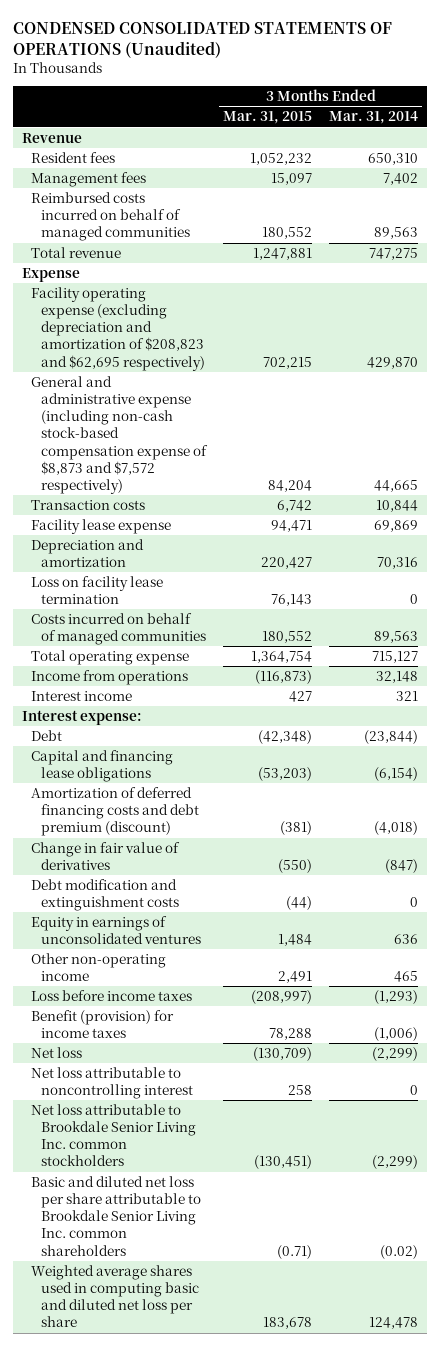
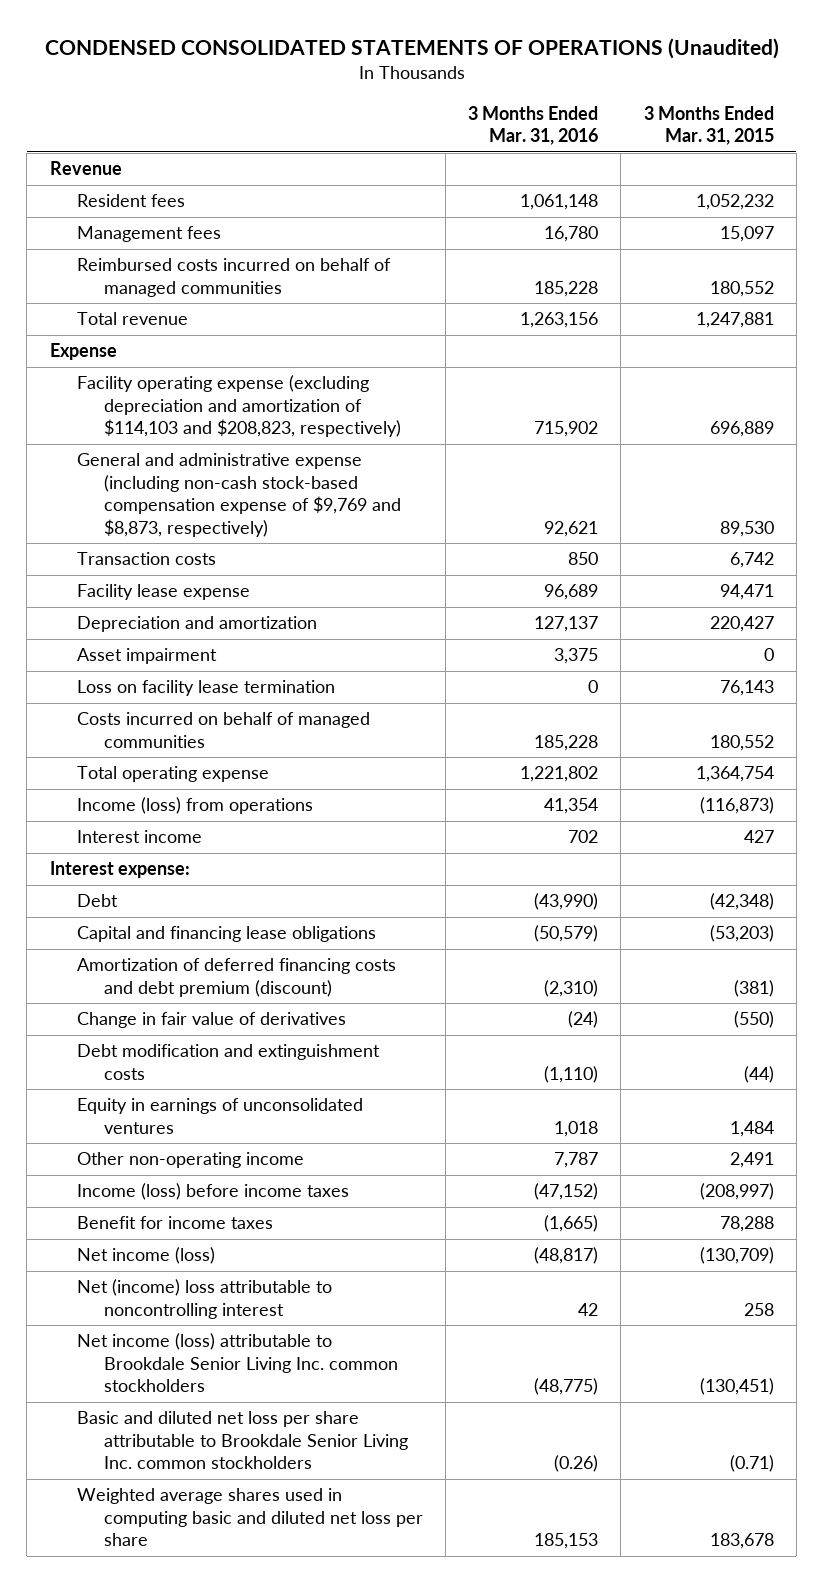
[329,111,419,125] Mar. 31, 2014 -> none
none -> [468,105,599,146] 3 Months Ended Mar. 31, 2016
[31,287,205,371] Facility operating expense (excluding depreciation and amortization of $208,823 and $62,695 respectively) -> [76,375,401,438] Facility operating expense (excluding depreciation and amortization of $114,103 and $208,823, respectively)
[262,356,312,369] 702,215 -> [709,421,774,438] 696,889
[31,376,208,494] General and administrative expense (including non-cash stock-based compensation expense of $8,873 and $7,572 respectively) -> [76,453,401,537] General and administrative expense (including non-cash stock-based compensation expense of $9,769 and $8,873, respectively)
[267,479,312,492] 84,204 -> [719,520,774,537] 89,530
none -> [76,648,217,665] Asset impairment
[31,670,189,686] Income from operations -> [76,797,313,815] Income (loss) from operations
[31,990,193,1002] Loss before income taxes -> [76,1183,349,1201] Income (loss) before income taxes
[31,1010,175,1039] Benefit (provision) for income taxes -> [76,1216,273,1230] Benefit for income taxes
[31,1047,83,1059] Net loss -> [76,1247,215,1265] Net income (loss)
[31,1067,193,1100] Net loss attributable to noncontrolling interest -> [76,1279,332,1319] Net (income) loss attributable to noncontrolling interest
[31,1104,196,1167] Net loss attributable to Brookdale Senior Living Inc. common stockholders -> [76,1333,398,1393] Net income (loss) attributable to Brookdale Senior Living Inc. common stockholders
[31,1176,201,1256] Basic and diluted net loss per share attributable to Brookdale Senior Living Inc. common shareholders -> [76,1411,408,1470] Basic and diluted net loss per share attributable to Brookdale Senior Living Inc. common stockholders

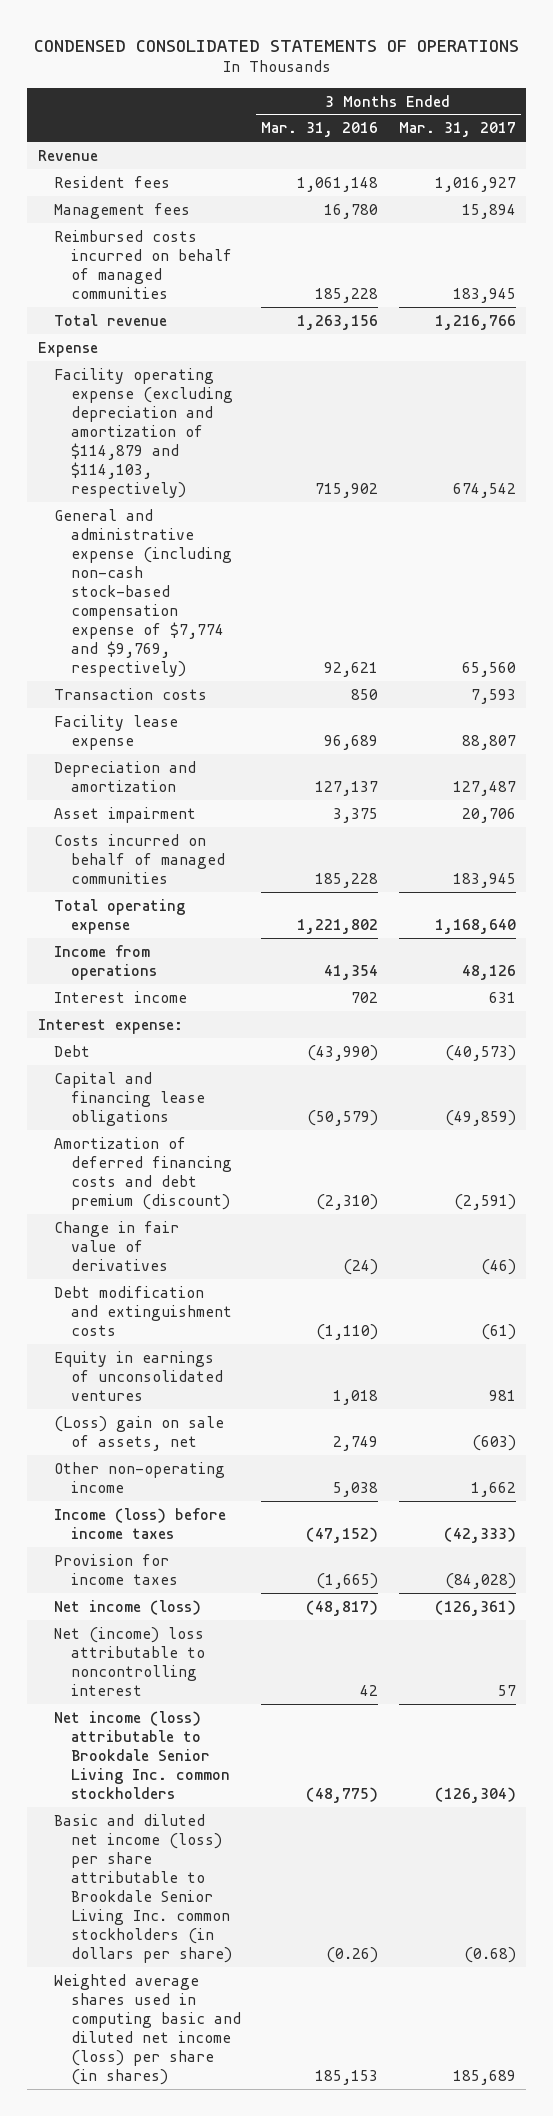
[44,37,779,59] CONDENSED CONSOLIDATED STATEMENTS OF OPERATIONS (Unaudited) -> [33,39,519,52] CONDENSED CONSOLIDATED STATEMENTS OF OPERATIONS
[643,105,774,146] 3 Months Ended Mar. 31, 2015 -> none
none -> [398,122,516,138] Mar. 31, 2017
[76,375,401,438] Facility operating expense (excluding depreciation and amortization of $114,103 and $208,823, respectively) -> [54,367,233,499] Facility operating expense (excluding depreciation and amortization of $114,879 and $114,103, respectively)
[76,453,401,537] General and administrative expense (including non-cash stock-based compensation expense of $9,769 and $8,873, respectively) -> [54,508,232,678] General and administrative expense (including non-cash stock-based compensation expense of $7,774 and $9,769, respectively)
[76,680,335,697] Loss on facility lease termination -> none
[76,797,313,815] Income (loss) from operations -> [54,944,157,980] Income from operations
none -> [54,1415,225,1451] (Loss) gain on sale of assets, net
[554,1152,599,1169] 7,787 -> [333,1481,379,1497] 5,038
[76,1216,273,1230] Benefit for income taxes -> [54,1553,178,1585] Provision for income taxes
[76,1411,408,1470] Basic and diluted net loss per share attributable to Brookdale Senior Living Inc. common stockholders -> [54,1813,232,1964] Basic and diluted net income (loss) per share attributable to Brookdale Senior Living Inc. common stockholders (in dollars per share)
[76,1488,423,1547] Weighted average shares used in computing basic and diluted net loss per share -> [54,1973,241,2085] Weighted average shares used in computing basic and diluted net income (loss) per share (in shares)

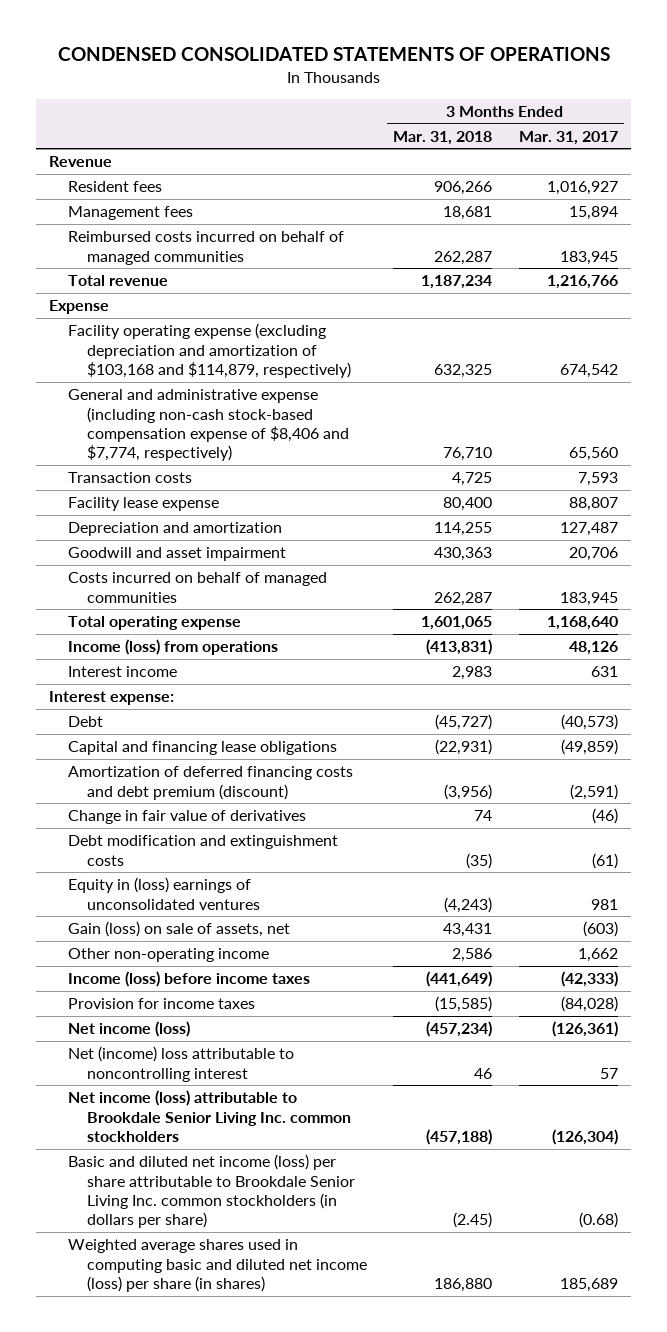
[261,122,379,138] Mar. 31, 2016 -> none
none -> [393,130,493,145] Mar. 31, 2018
[54,367,233,499] Facility operating expense (excluding depreciation and amortization of $114,879 and $114,103, respectively) -> [68,323,351,379] Facility operating expense (excluding depreciation and amortization of $103,168 and $114,879, respectively)
[54,508,232,678] General and administrative expense (including non-cash stock-based compensation expense of $7,774 and $9,769, respectively) -> [68,389,349,462] General and administrative expense (including non-cash stock-based compensation expense of $8,406 and $7,774, respectively)
[54,806,197,823] Asset impairment -> [68,547,287,562] Goodwill and asset impairment
[54,944,157,980] Income from operations -> [68,639,279,656] Income (loss) from operations
[54,1350,223,1401] Equity in earnings of unconsolidated ventures -> [68,877,260,910] Equity in (loss) earnings of unconsolidated ventures
[54,1415,225,1451] (Loss) gain on sale of assets, net -> [68,921,291,938] Gain (loss) on sale of assets, net

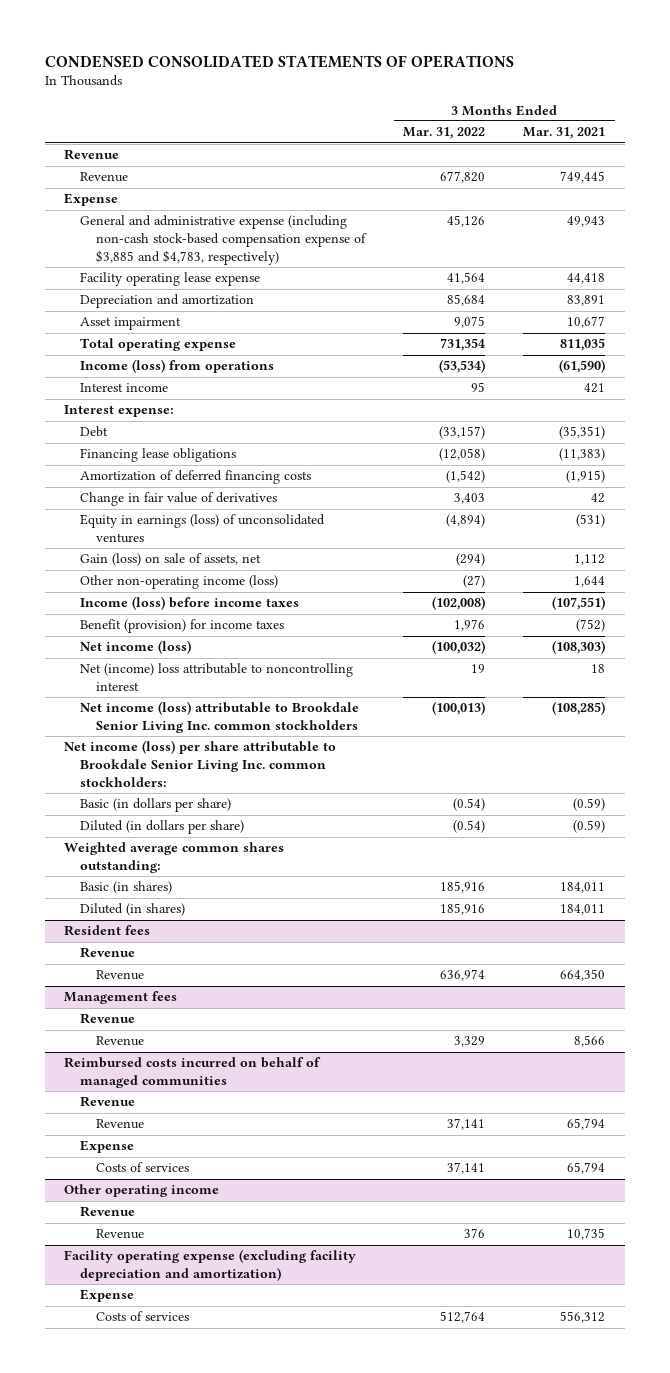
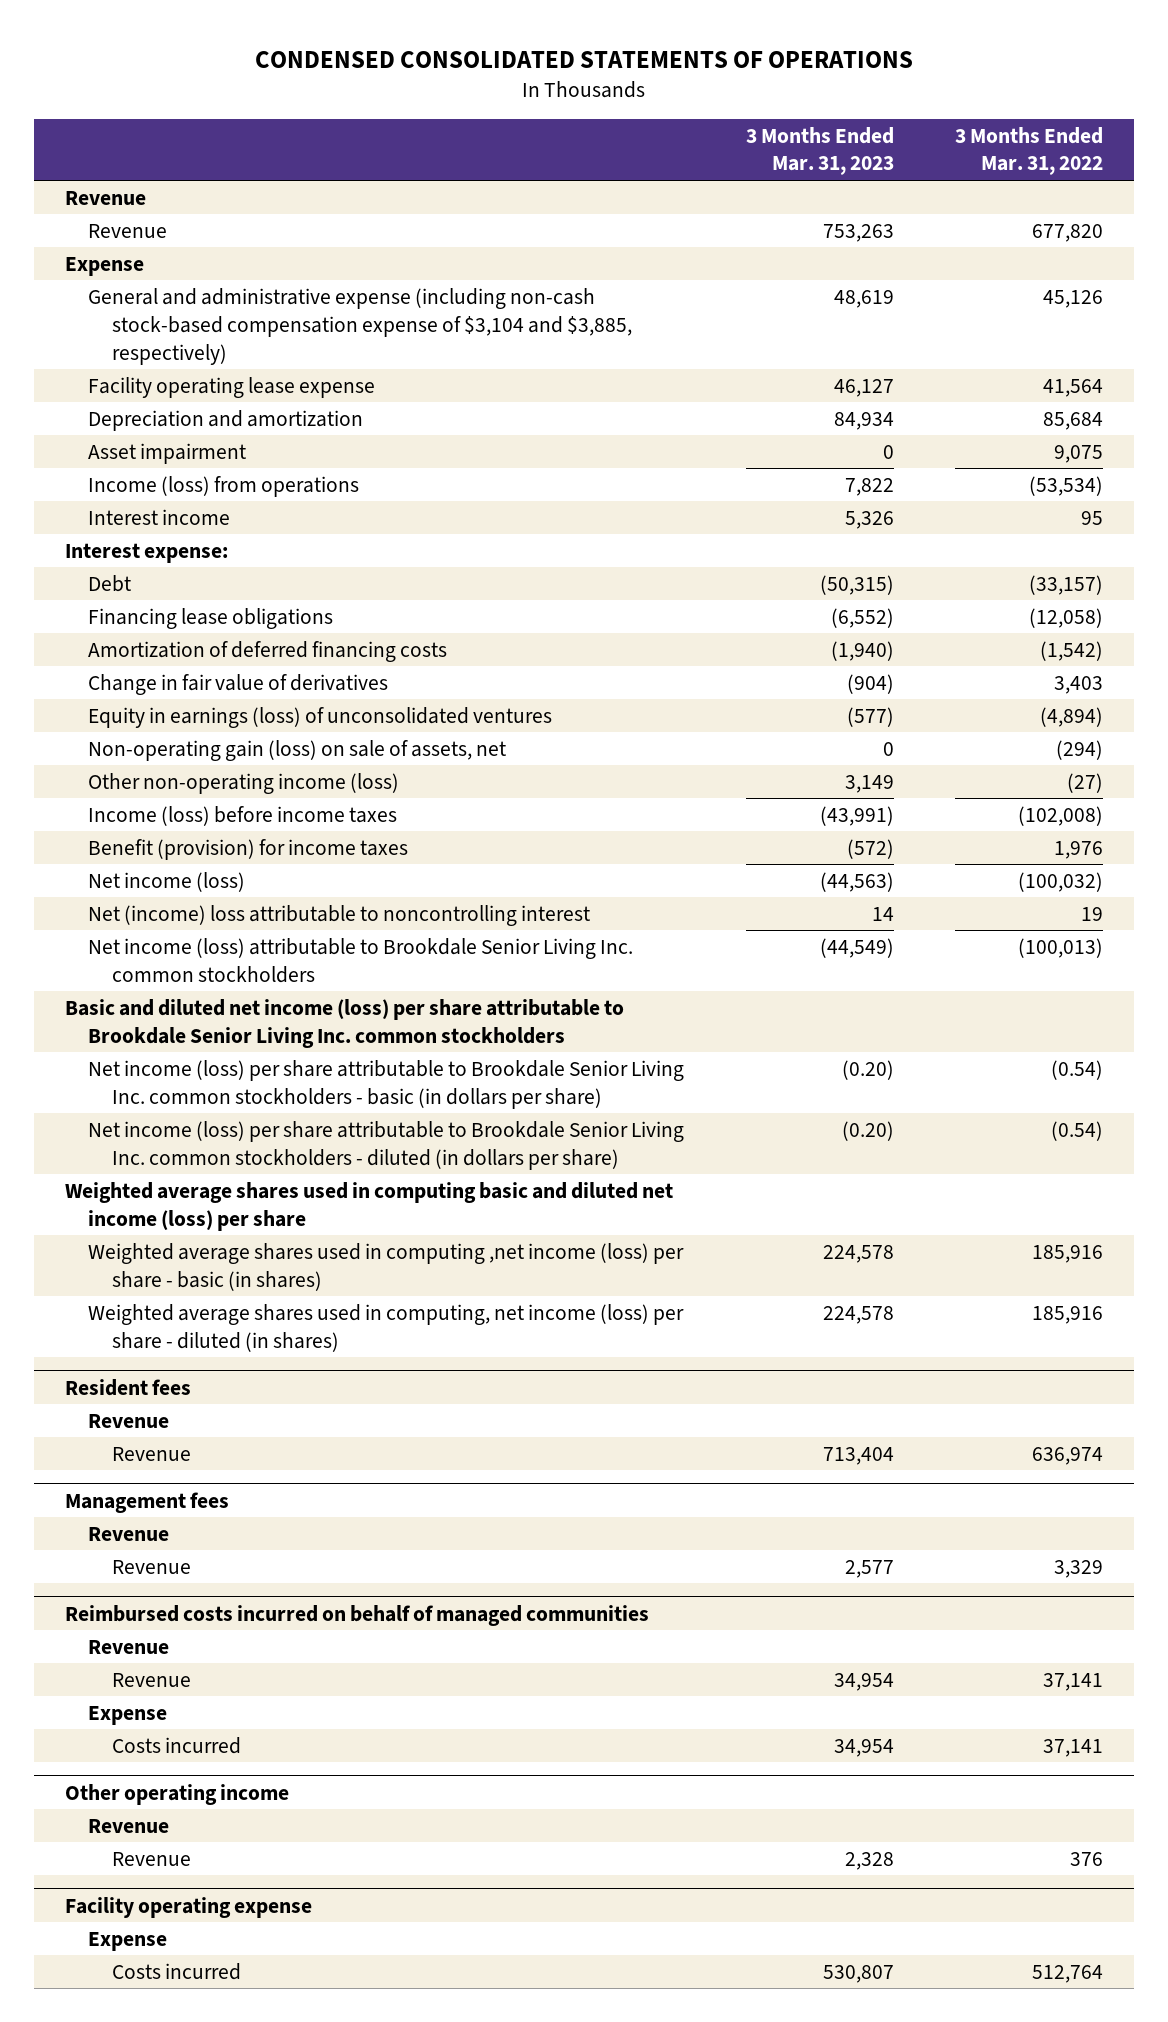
[523,127,606,140] Mar. 31, 2021 -> none
none -> [745,126,894,176] 3 Months Ended Mar. 31, 2023
[80,215,368,265] General and administrative expense (including non-cash stock-based compensation expense of $3,885 and $4,783, respectively) -> [88,287,632,365] General and administrative expense (including non-cash stock-based compensation expense of $3,104 and $3,885, respectively)
[80,338,237,352] Total operating expense -> none
[80,553,262,567] Gain (loss) on sale of assets, net -> [88,739,507,761] Non-operating gain (loss) on sale of assets, net
[64,740,337,787] Net income (loss) per share attributable to Brookdale Senior Living Inc. common stockholders: -> [64,998,624,1048] Basic and diluted net income (loss) per share attributable to Brookdale Senior Living Inc. common stockholders
[80,798,232,813] Basic (in dollars per share) -> [88,1059,685,1109] Net income (loss) per share attributable to Brookdale Senior Living Inc. common stockholders - basic (in dollars per share)
[80,820,245,835] Diluted (in dollars per share) -> [88,1120,685,1170] Net income (loss) per share attributable to Brookdale Senior Living Inc. common stockholders - diluted (in dollars per share)
[64,842,285,874] Weighted average common shares outstanding: -> [64,1181,673,1231] Weighted average shares used in computing basic and diluted net income (loss) per share
[80,881,173,895] Basic (in shares) -> [88,1242,685,1291] Weighted average shares used in computing ,net income (loss) per share - basic (in shares)
[80,903,186,917] Diluted (in shares) -> [88,1303,685,1352] Weighted average shares used in computing, net income (loss) per share - diluted (in shares)
[96,1162,190,1173] Costs of services -> [111,1736,241,1754] Costs incurred
[64,1249,357,1282] Facility operating expense (excluding facility depreciation and amortization) -> [64,1896,312,1918] Facility operating expense
[96,1311,190,1322] Costs of services -> [111,1962,241,1980] Costs incurred

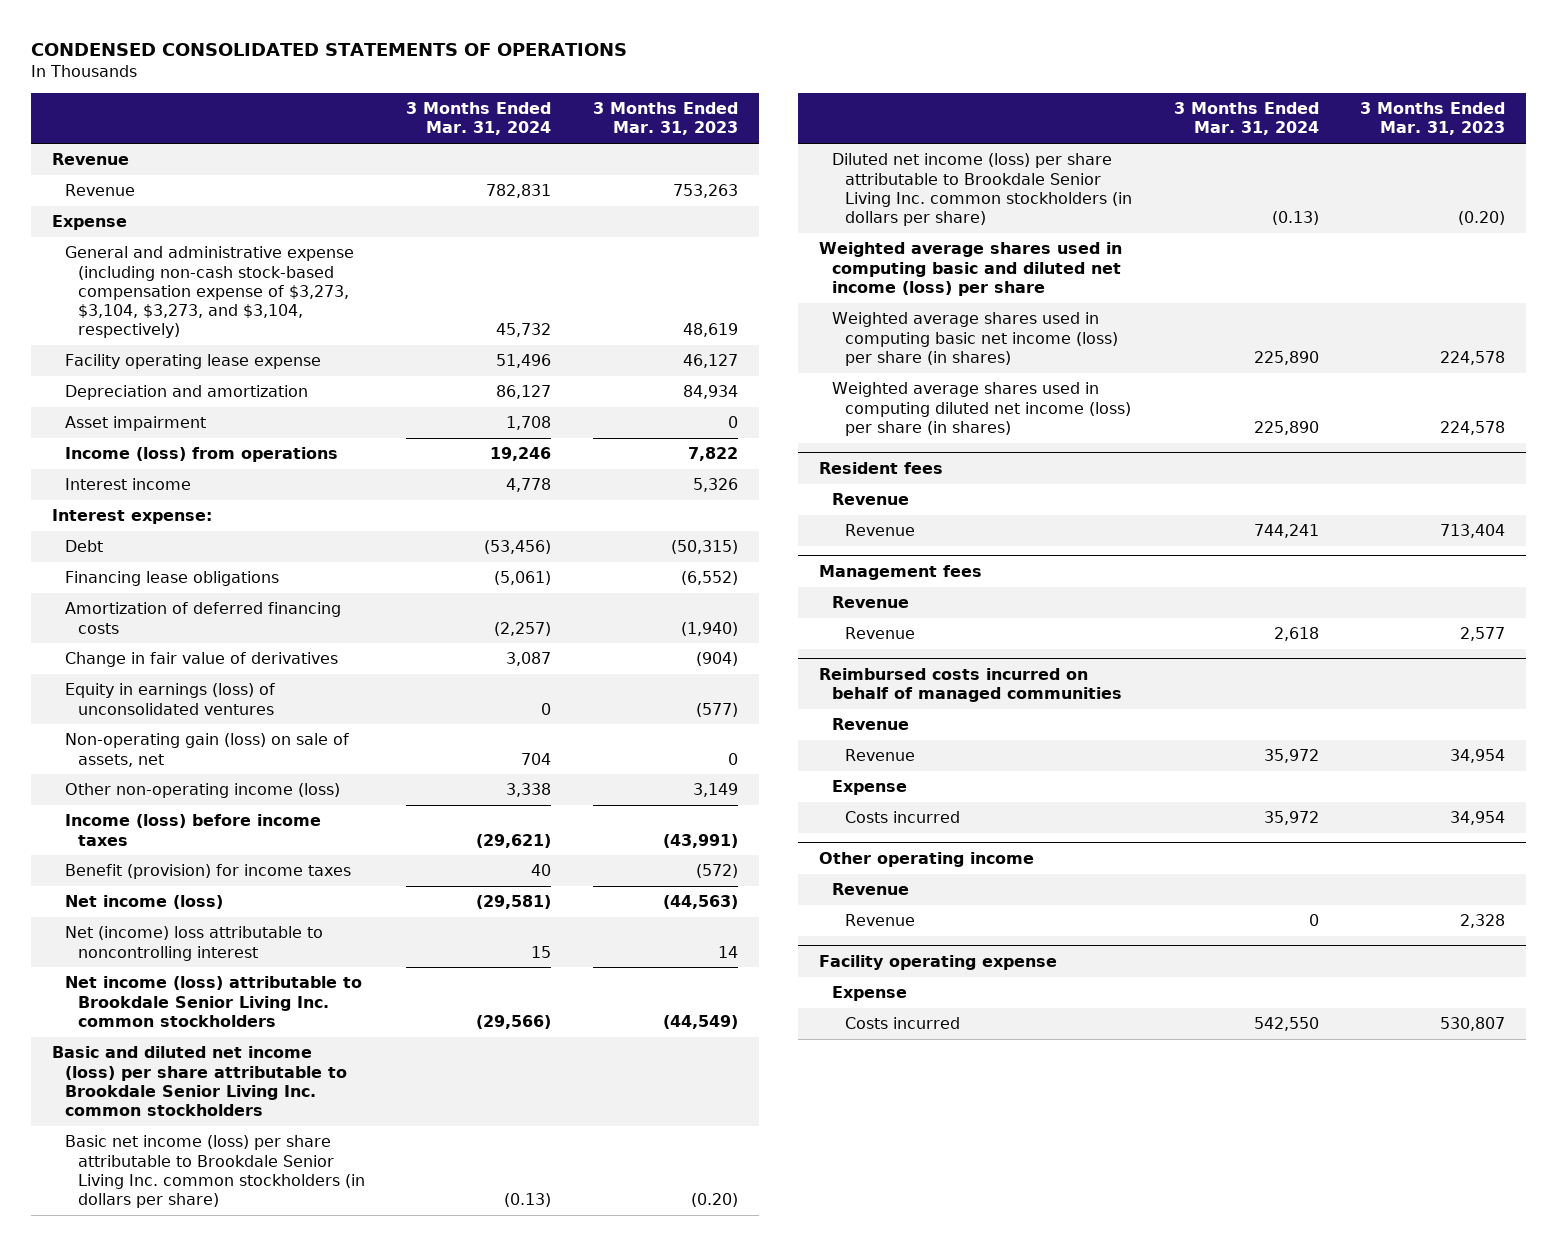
[955,126,1104,176] 3 Months Ended Mar. 31, 2022 -> none
none -> [406,102,552,136] 3 Months Ended Mar. 31, 2024
[88,287,632,365] General and administrative expense (including non-cash stock-based compensation expense of $3,104 and $3,885, respectively) -> [64,246,354,339] General and administrative expense (including non-cash stock-based compensation expense of $3,273, $3,104, $3,273, and $3,104, respectively)
[88,1059,685,1109] Net income (loss) per share attributable to Brookdale Senior Living Inc. common stockholders - basic (in dollars per share) -> [64,1135,365,1208] Basic net income (loss) per share attributable to Brookdale Senior Living Inc. common stockholders (in dollars per share)
[88,1120,685,1170] Net income (loss) per share attributable to Brookdale Senior Living Inc. common stockholders - diluted (in dollars per share) -> [832,153,1132,226] Diluted net income (loss) per share attributable to Brookdale Senior Living Inc. common stockholders (in dollars per share)
[88,1242,685,1291] Weighted average shares used in computing ,net income (loss) per share - basic (in shares) -> [832,312,1118,366] Weighted average shares used in computing basic net income (loss) per share (in shares)
[88,1303,685,1352] Weighted average shares used in computing, net income (loss) per share - diluted (in shares) -> [832,382,1131,436] Weighted average shares used in computing diluted net income (loss) per share (in shares)

